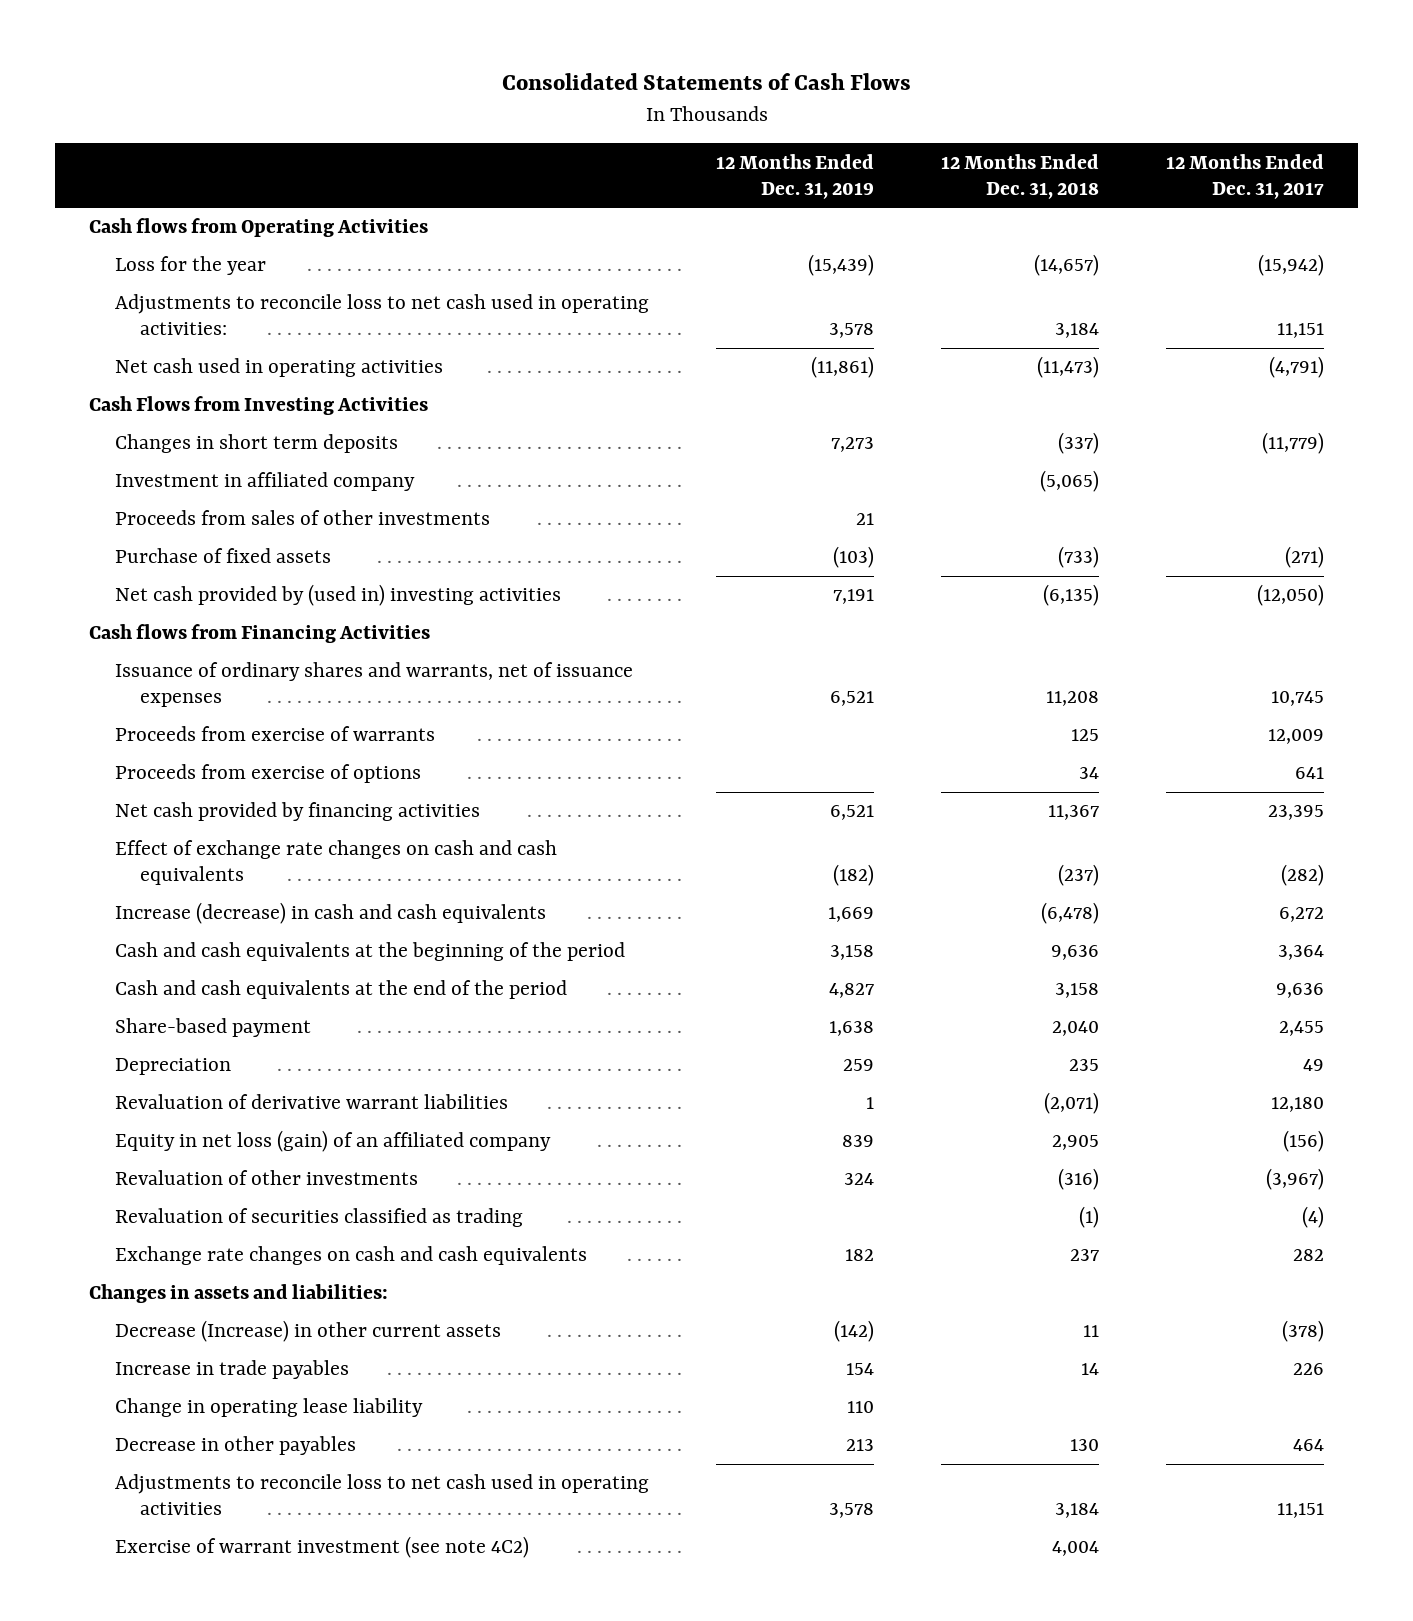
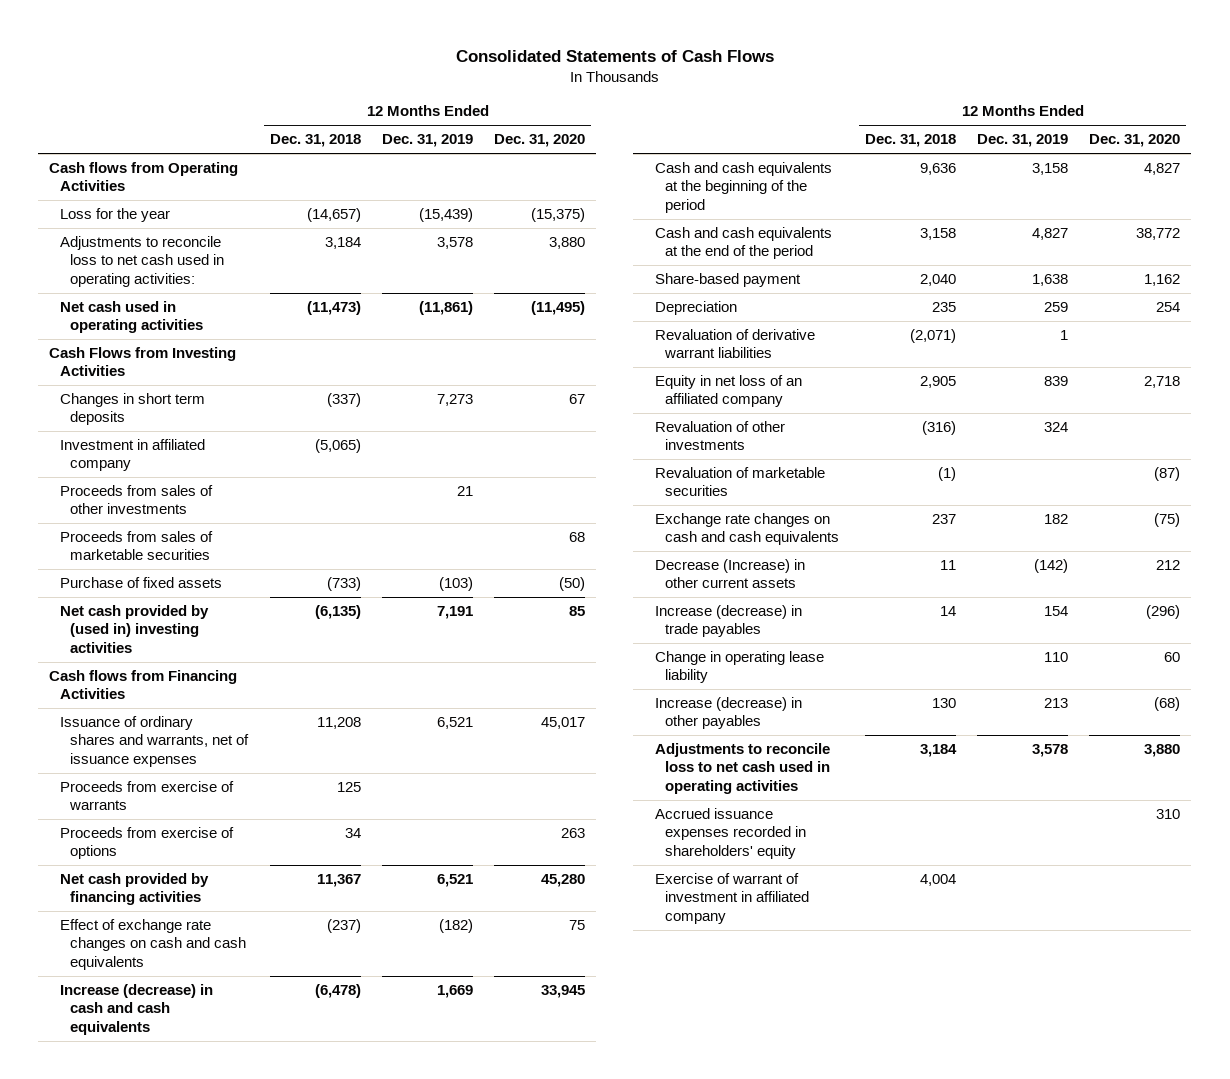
[1166,153,1325,199] 12 Months Ended Dec. 31, 2017 -> none
none -> [494,134,586,148] Dec. 31, 2020
none -> [59,531,213,561] Proceeds from sales of marketable securities
[114,1130,551,1153] Equity in net loss (gain) of an affiliated company -> [654,375,802,408] Equity in net loss of an affiliated company
[114,1208,523,1228] Revaluation of securities classified as trading -> none
none -> [654,467,825,497] Revaluation of marketable securities
[88,1284,388,1304] Changes in assets and liabilities: -> none
[114,1360,349,1380] Increase in trade payables -> [654,605,802,638] Increase (decrease) in trade payables
[114,1436,356,1456] Decrease in other payables -> [654,697,802,730] Increase (decrease) in other payables
none -> [654,808,807,859] Accrued issuance expenses recorded in shareholders' equity
[114,1536,529,1559] Exercise of warrant investment (see note 4C2) -> [654,873,810,924] Exercise of warrant of investment in affiliated company

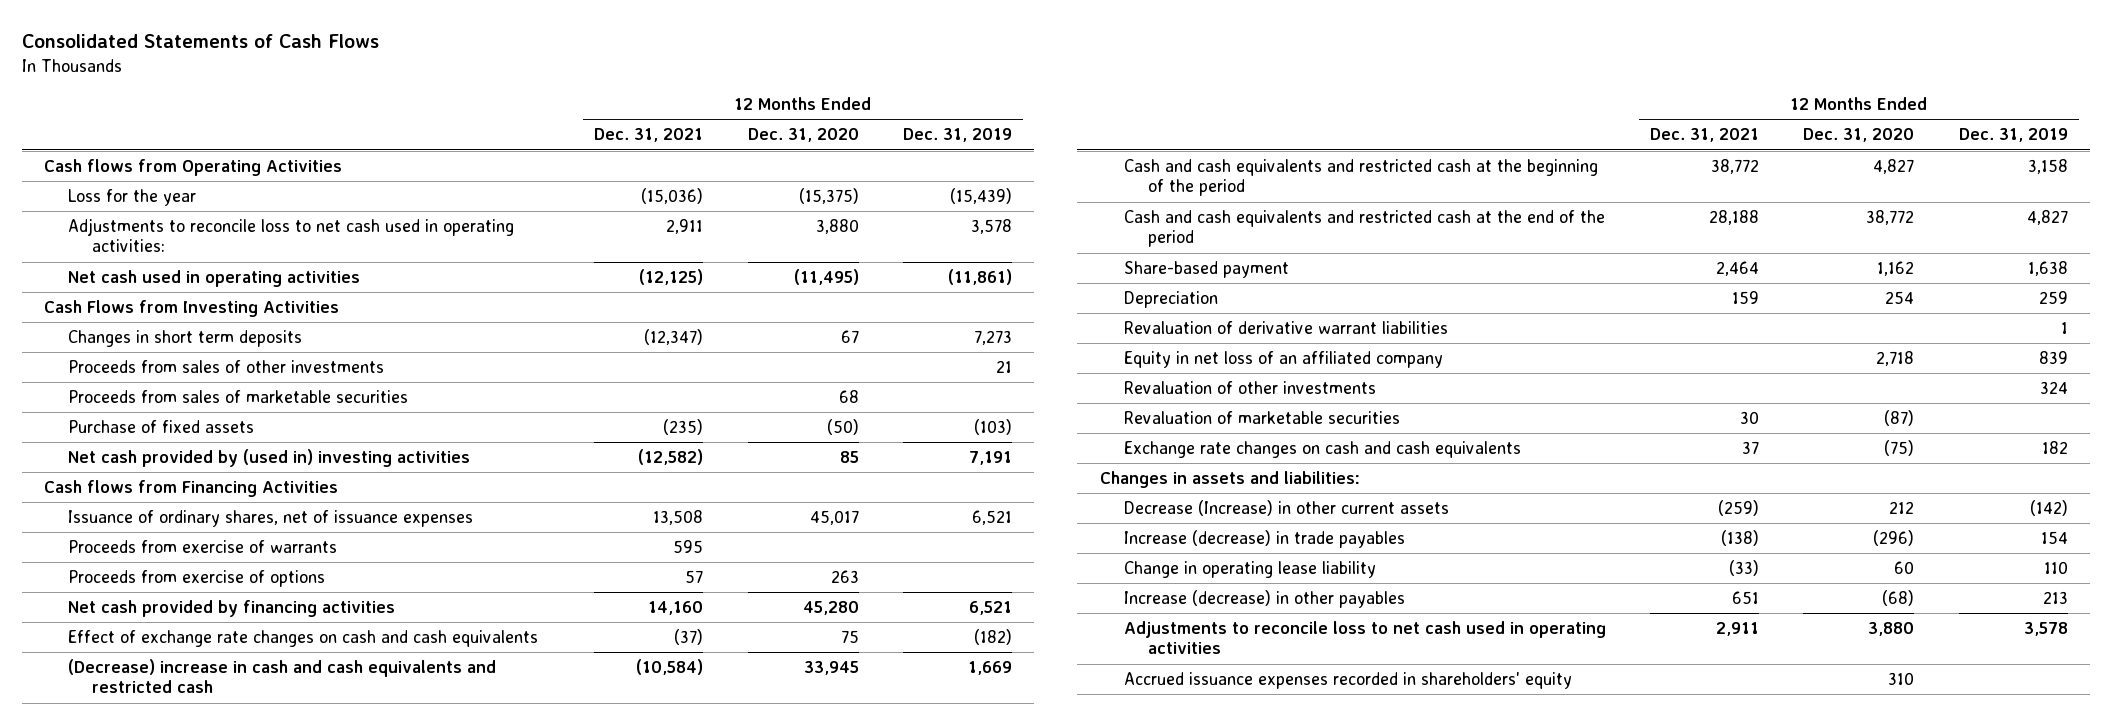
[269,134,361,148] Dec. 31, 2018 -> none
none -> [594,128,704,143] Dec. 31, 2021
[59,439,205,472] Investment in affiliated company -> none
[59,716,250,767] Issuance of ordinary shares and warrants, net of issuance expenses -> [67,510,473,528] Issuance of ordinary shares, net of issuance expenses
[59,984,213,1035] Increase (decrease) in cash and cash equivalents -> [67,659,496,694] (Decrease) increase in cash and cash equivalents and restricted cash
[654,162,832,213] Cash and cash equivalents at the beginning of the period -> [1123,159,1598,197] Cash and cash equivalents and restricted cash at the beginning of the period
[654,227,832,260] Cash and cash equivalents at the end of the period -> [1123,210,1605,248] Cash and cash equivalents and restricted cash at the end of the period
none -> [1099,471,1360,489] Changes in assets and liabilities:
[654,873,810,924] Exercise of warrant of investment in affiliated company -> none

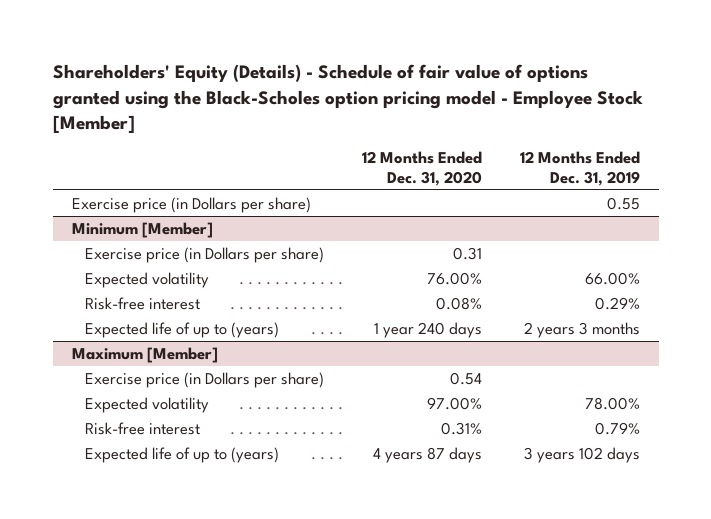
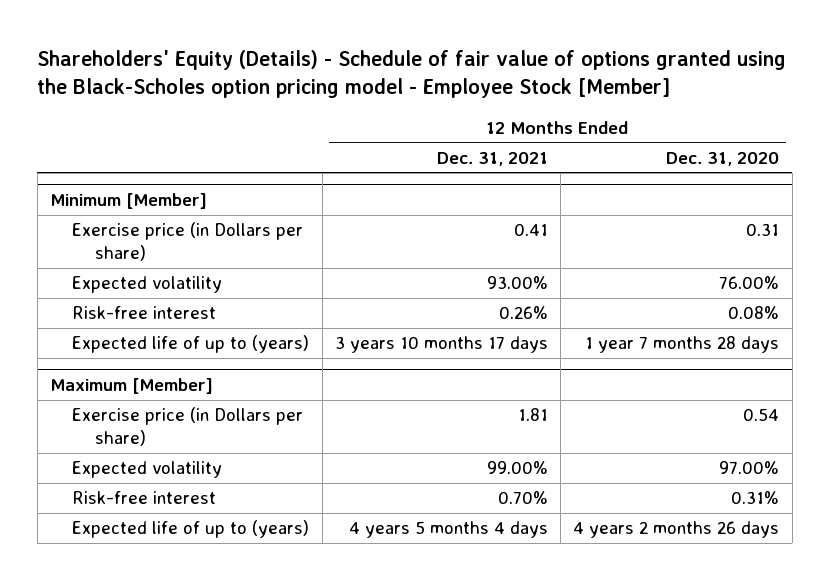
[519,151,640,187] 12 Months Ended Dec. 31, 2019 -> none
none -> [436,151,548,166] Dec. 31, 2021
[71,196,311,213] Exercise price (in Dollars per share) -> none
[373,321,482,338] 1 year 240 days -> [585,336,780,354] 1 year 7 months 28 days
[372,446,482,463] 4 years 87 days -> [573,521,780,539] 4 years 2 months 26 days

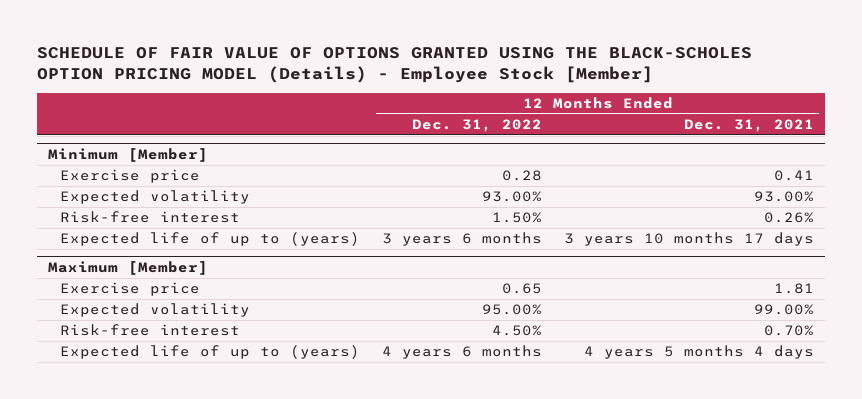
[37,49,787,99] Shareholders' Equity (Details) - Schedule of fair value of options granted using the Black-Scholes option pricing model - Employee Stock [Member] -> [37,47,753,84] SCHEDULE OF FAIR VALUE OF OPTIONS GRANTED USING THE BLACK-SCHOLES OPTION PRICING MODEL (Details) - Employee Stock [Member]
[666,151,780,166] Dec. 31, 2020 -> none
none -> [411,118,542,132] Dec. 31, 2022
[72,222,304,262] Exercise price (in Dollars per share) -> [59,169,200,184] Exercise price
[72,407,304,447] Exercise price (in Dollars per share) -> [59,282,200,297] Exercise price

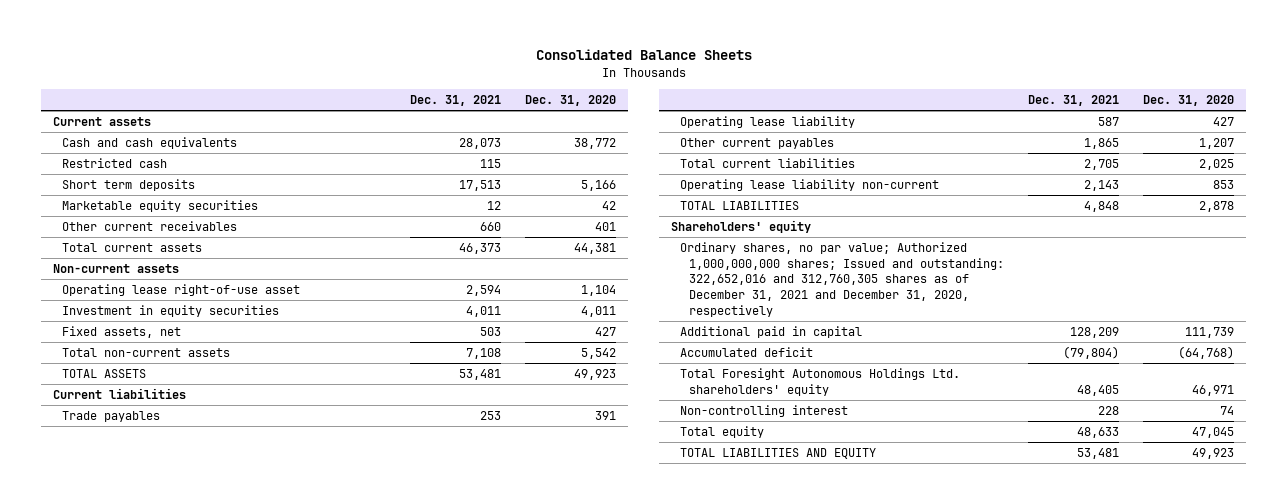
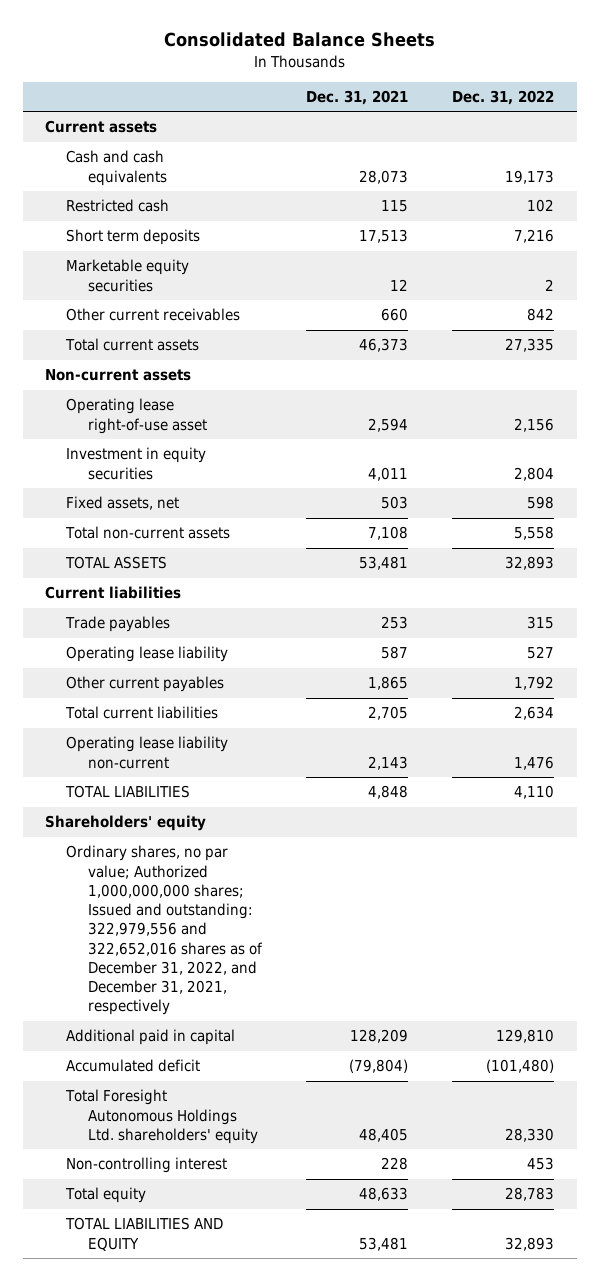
[525,94,617,106] Dec. 31, 2020 -> none
none -> [452,89,555,105] Dec. 31, 2022
[679,242,1004,317] Ordinary shares, no par value; Authorized 1,000,000,000 shares; Issued and outstanding: 322,652,016 and 312,760,305 shares as of December 31, 2021 and December 31, 2020, respectively -> [66,845,263,1016] Ordinary shares, no par value; Authorized 1,000,000,000 shares; Issued and outstanding: 322,979,556 and 322,652,016 shares as of December 31, 2022, and December 31, 2021, respectively

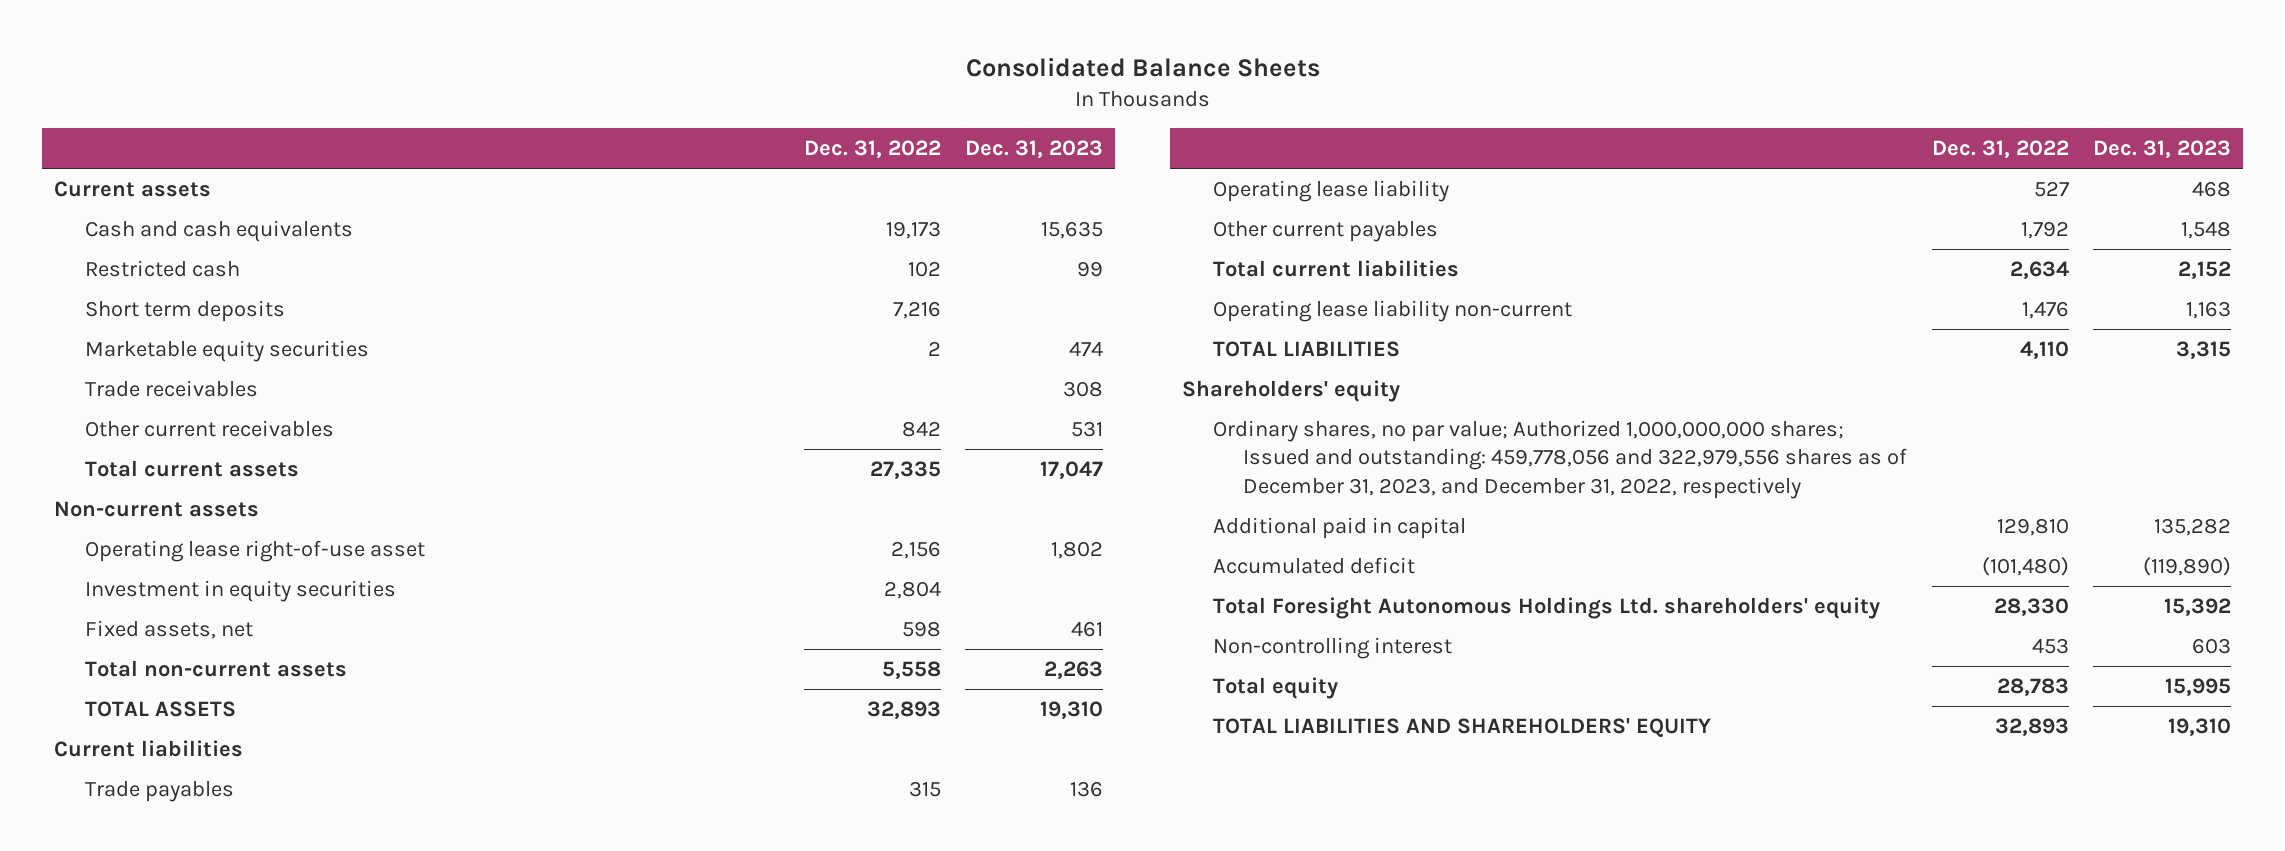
[306,89,409,105] Dec. 31, 2021 -> none
none -> [964,140,1103,159] Dec. 31, 2023
none -> [84,380,258,398] Trade receivables
[66,845,263,1016] Ordinary shares, no par value; Authorized 1,000,000,000 shares; Issued and outstanding: 322,979,556 and 322,652,016 shares as of December 31, 2022, and December 31, 2021, respectively -> [1212,420,1908,499] Ordinary shares, no par value; Authorized 1,000,000,000 shares; Issued and outstanding: 459,778,056 and 322,979,556 shares as of December 31, 2023, and December 31, 2022, respectively
[65,1217,224,1251] TOTAL LIABILITIES AND EQUITY -> [1212,718,1711,738] TOTAL LIABILITIES AND SHAREHOLDERS' EQUITY

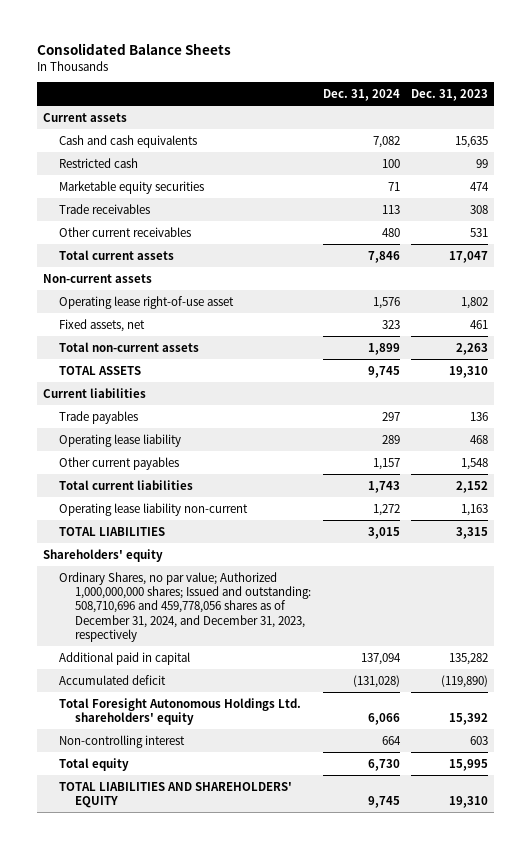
[803,140,941,159] Dec. 31, 2022 -> none
none -> [322,89,400,102] Dec. 31, 2024
[84,300,285,323] Short term deposits -> none
[84,580,396,603] Investment in equity securities -> none
[1212,420,1908,499] Ordinary shares, no par value; Authorized 1,000,000,000 shares; Issued and outstanding: 459,778,056 and 322,979,556 shares as of December 31, 2023, and December 31, 2022, respectively -> [59,571,311,643] Ordinary Shares, no par value; Authorized 1,000,000,000 shares; Issued and outstanding: 508,710,696 and 459,778,056 shares as of December 31, 2024, and December 31, 2023, respectively

